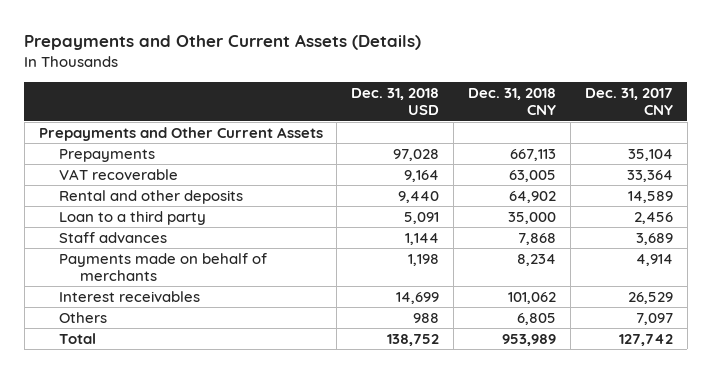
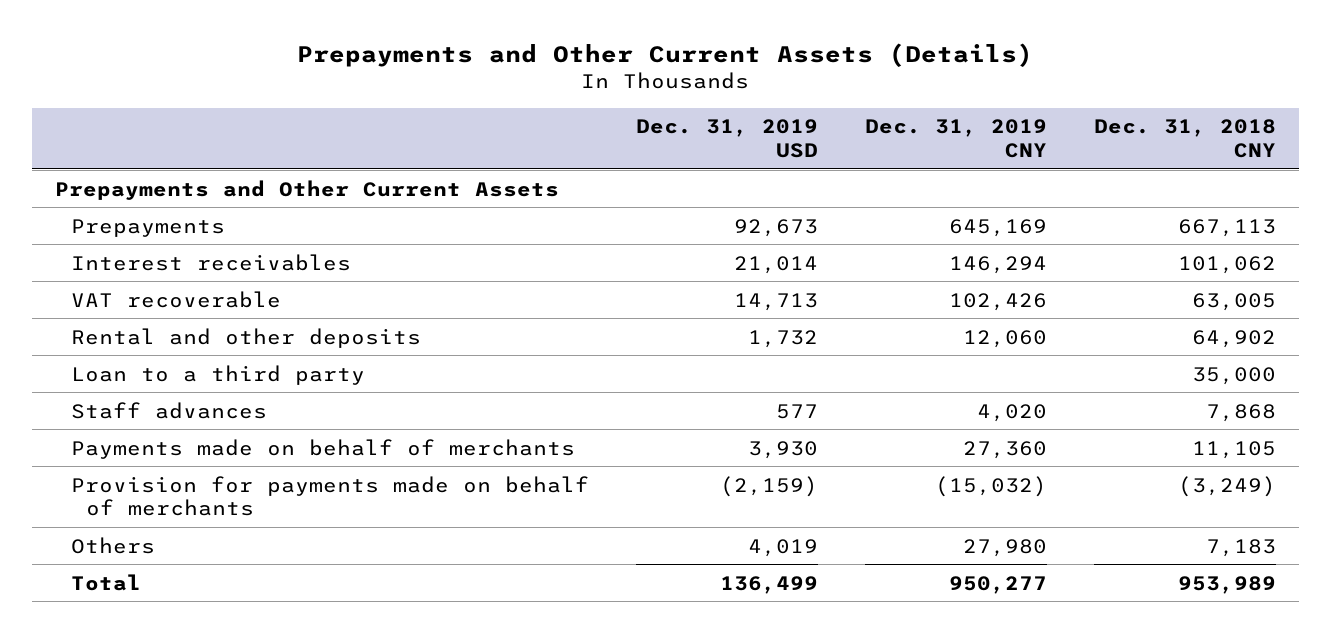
[351,88,440,116] Dec. 31, 2018 USD -> none
[584,88,673,116] Dec. 31, 2017 CNY -> none
none -> [635,119,818,159] Dec. 31, 2019 USD
none -> [864,119,1047,159] Dec. 31, 2019 CNY
[59,290,201,302] Interest receivables -> [70,253,351,271] Interest receivables
[517,253,557,266] 8,234 -> [1191,440,1276,459] 11,105
none -> [70,475,589,517] Provision for payments made on behalf of merchants
[517,312,557,325] 6,805 -> [1205,538,1276,557] 7,183

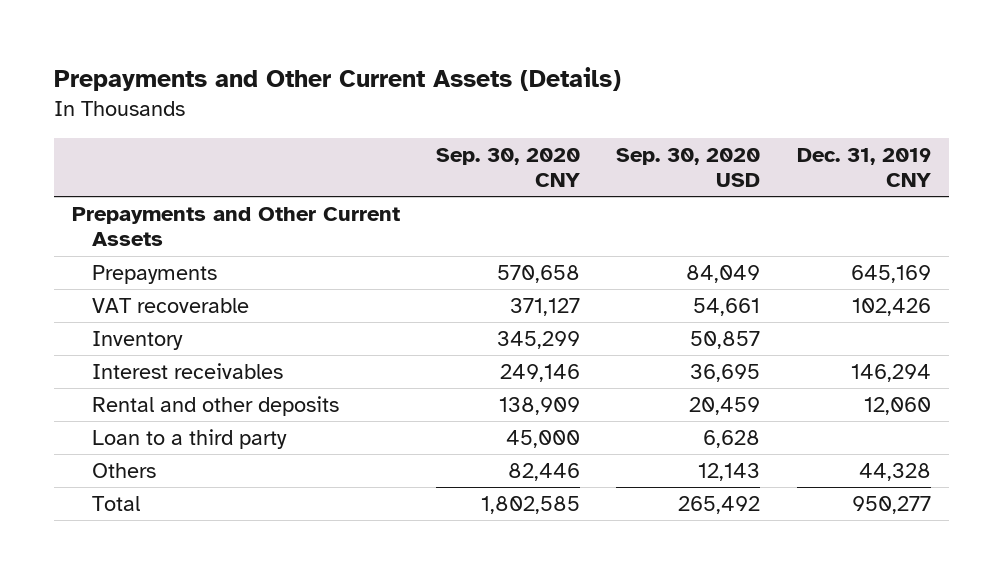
[635,119,818,159] Dec. 31, 2019 USD -> none
[1093,119,1276,159] Dec. 31, 2018 CNY -> none
none -> [436,147,581,187] Sep. 30, 2020 CNY
none -> [616,147,761,187] Sep. 30, 2020 USD
none -> [91,331,183,351] Inventory
[70,253,351,271] Interest receivables -> [91,363,283,380] Interest receivables
[70,401,267,419] Staff advances -> none
[70,438,575,459] Payments made on behalf of merchants -> none
[70,475,589,517] Provision for payments made on behalf of merchants -> none
[962,538,1047,557] 27,980 -> [858,463,931,482] 44,328

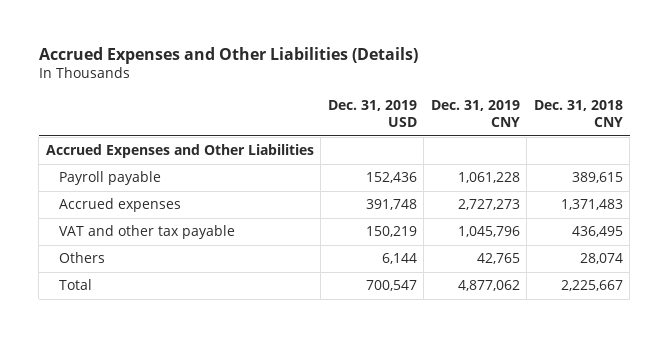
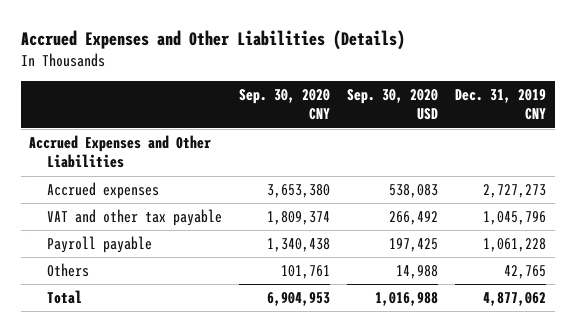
[327,99,417,128] Dec. 31, 2019 USD -> none
[533,99,623,128] Dec. 31, 2018 CNY -> none
none -> [238,89,330,121] Sep. 30, 2020 CNY
none -> [346,89,438,121] Sep. 30, 2020 USD
[58,171,161,186] Payroll payable -> [46,236,152,254] Payroll payable

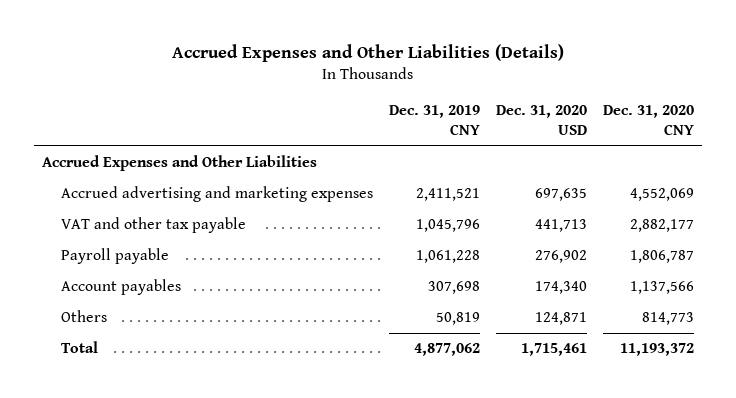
[238,89,330,121] Sep. 30, 2020 CNY -> none
[346,89,438,121] Sep. 30, 2020 USD -> none
none -> [495,104,587,135] Dec. 31, 2020 USD
none -> [603,104,695,135] Dec. 31, 2020 CNY
[46,182,159,200] Accrued expenses -> none
none -> [60,186,373,203] Accrued advertising and marketing expenses
none -> [60,279,181,296] Account payables
[504,265,547,280] 42,765 -> [435,312,480,326] 50,819

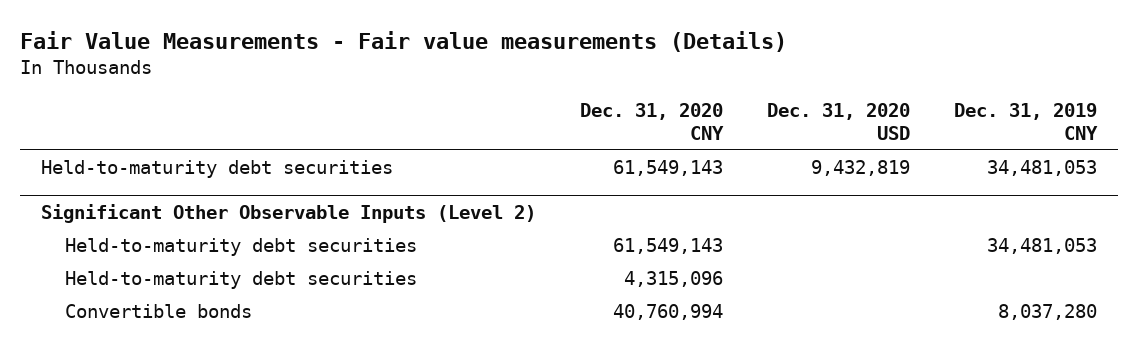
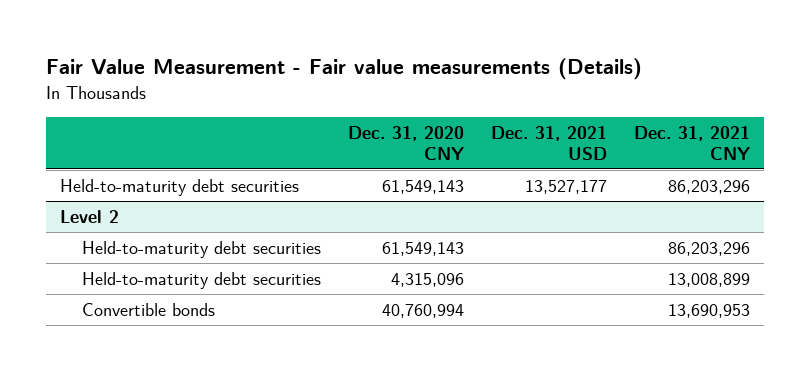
[19,30,787,52] Fair Value Measurements - Fair value measurements (Details) -> [46,58,643,81] Fair Value Measurement - Fair value measurements (Details)
[766,102,910,141] Dec. 31, 2020 USD -> none
[953,102,1098,141] Dec. 31, 2019 CNY -> none
none -> [491,125,608,160] Dec. 31, 2021 USD
none -> [634,125,751,160] Dec. 31, 2021 CNY
[41,204,537,224] Significant Other Observable Inputs (Level 2) -> [59,209,119,223] Level 2

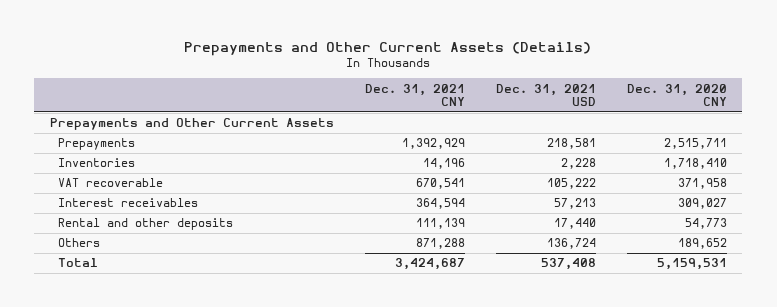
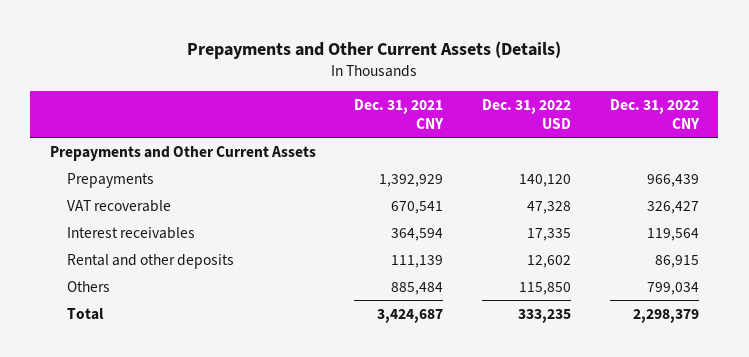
[495,83,596,106] Dec. 31, 2021 USD -> none
[626,83,727,106] Dec. 31, 2020 CNY -> none
none -> [482,99,572,129] Dec. 31, 2022 USD
none -> [609,99,700,129] Dec. 31, 2022 CNY
[57,158,135,168] Inventories -> none
[415,238,465,250] 871,288 -> [391,281,444,295] 885,484

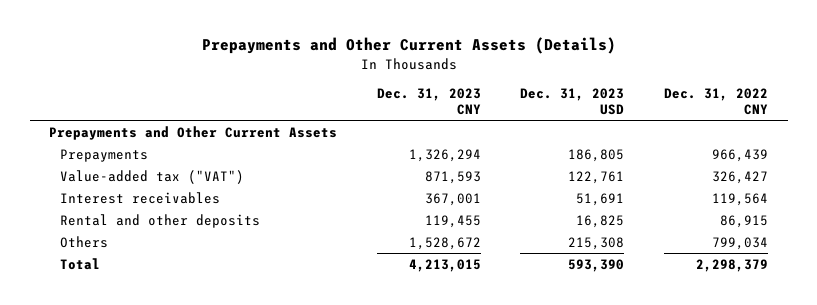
[354,99,445,129] Dec. 31, 2021 CNY -> none
[482,99,572,129] Dec. 31, 2022 USD -> none
none -> [376,87,481,115] Dec. 31, 2023 CNY
none -> [520,87,625,115] Dec. 31, 2023 USD
[67,199,172,212] VAT recoverable -> [60,169,245,184] Value-added tax ("VAT")

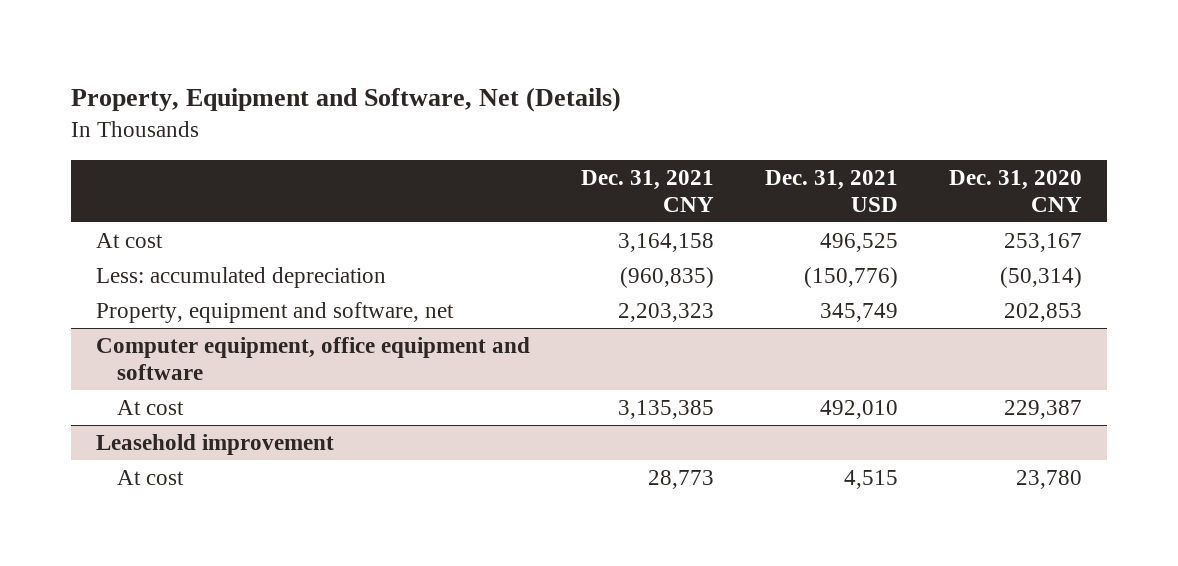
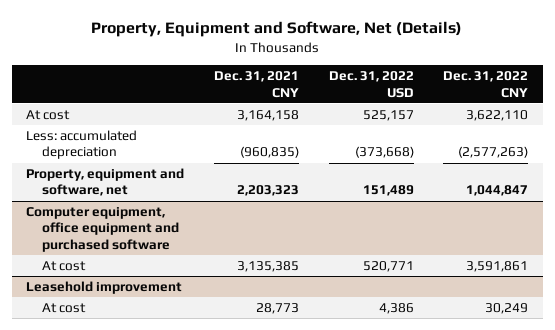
[764,169,898,212] Dec. 31, 2021 USD -> none
[948,169,1082,212] Dec. 31, 2020 CNY -> none
none -> [328,71,414,98] Dec. 31, 2022 USD
none -> [443,71,529,98] Dec. 31, 2022 CNY
[96,337,531,380] Computer equipment, office equipment and software -> [26,207,180,252] Computer equipment, office equipment and purchased software

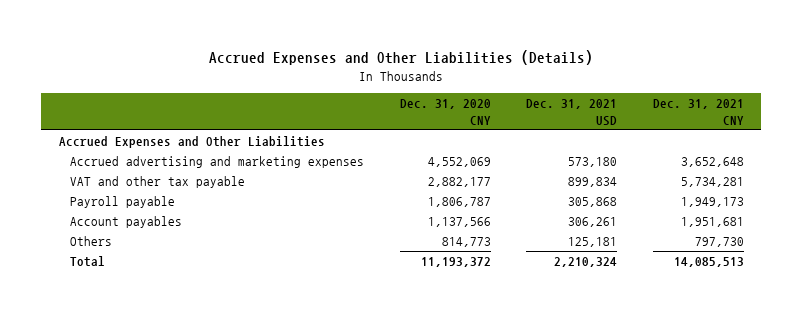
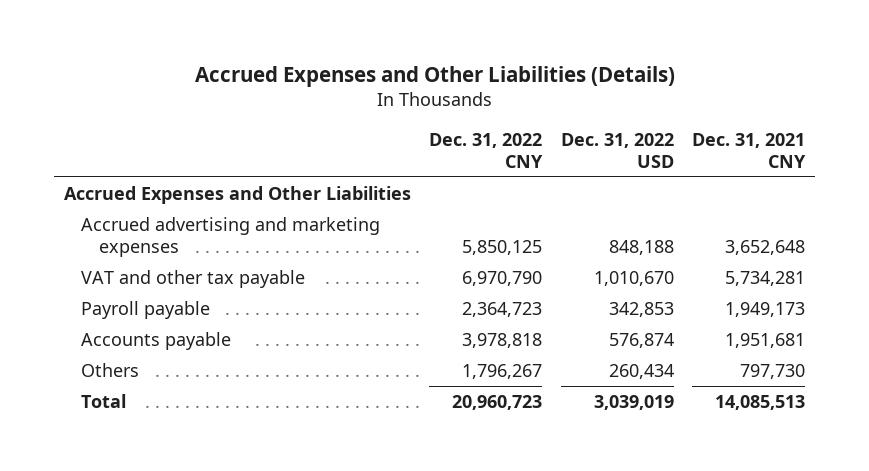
[399,99,491,125] Dec. 31, 2020 CNY -> none
[526,99,618,126] Dec. 31, 2021 USD -> none
none -> [429,132,544,168] Dec. 31, 2022 CNY
none -> [560,132,674,168] Dec. 31, 2022 USD
[70,216,183,229] Account payables -> [81,331,232,350] Accounts payable

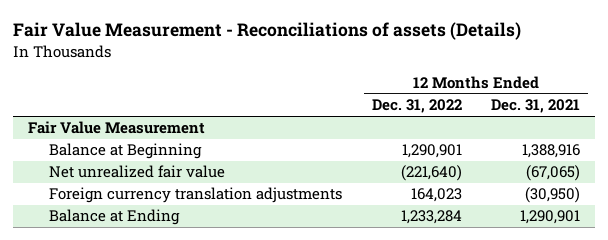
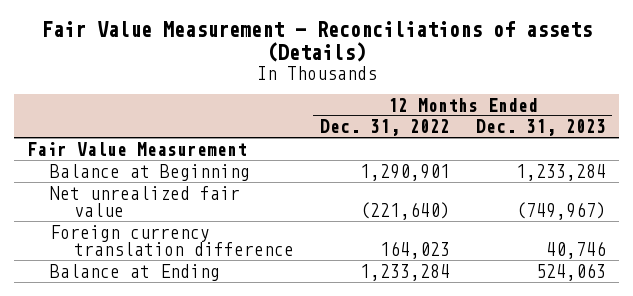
[491,99,581,114] Dec. 31, 2021 -> none
none -> [475,119,606,137] Dec. 31, 2023
[49,187,343,204] Foreign currency translation adjustments -> [50,224,294,257] Foreign currency translation difference

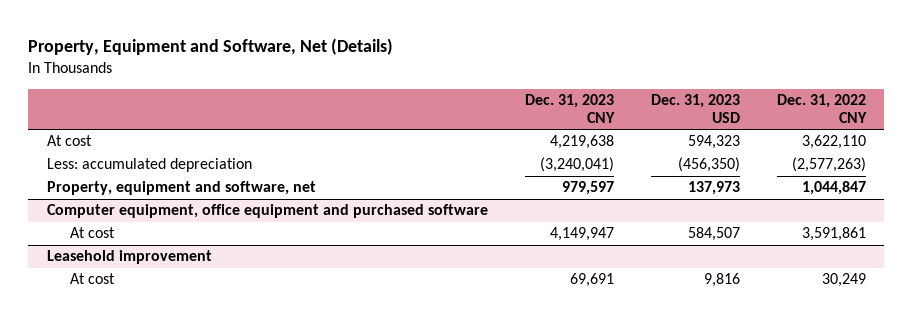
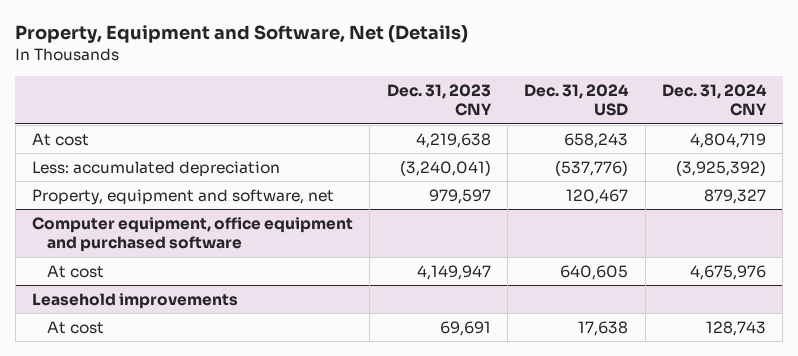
[650,93,740,124] Dec. 31, 2023 USD -> none
[776,93,867,124] Dec. 31, 2022 CNY -> none
none -> [524,83,630,117] Dec. 31, 2024 USD
none -> [662,83,768,117] Dec. 31, 2024 CNY
[46,250,212,265] Leasehold improvement -> [32,292,239,309] Leasehold improvements

